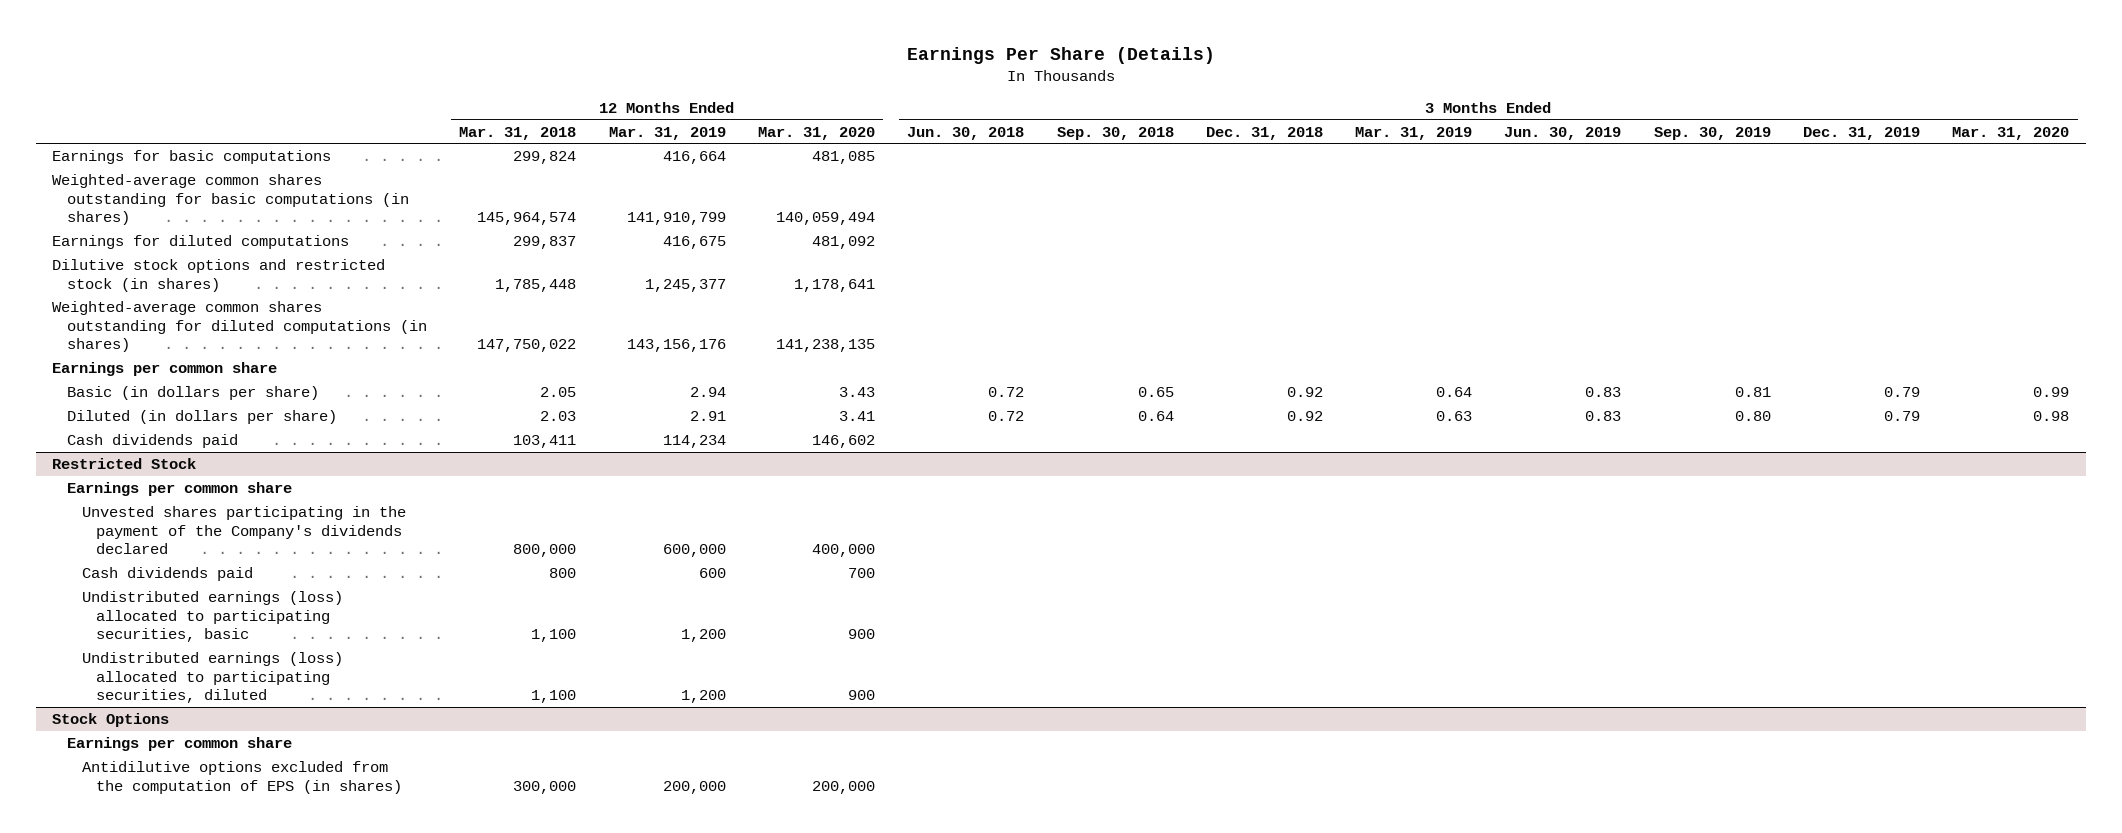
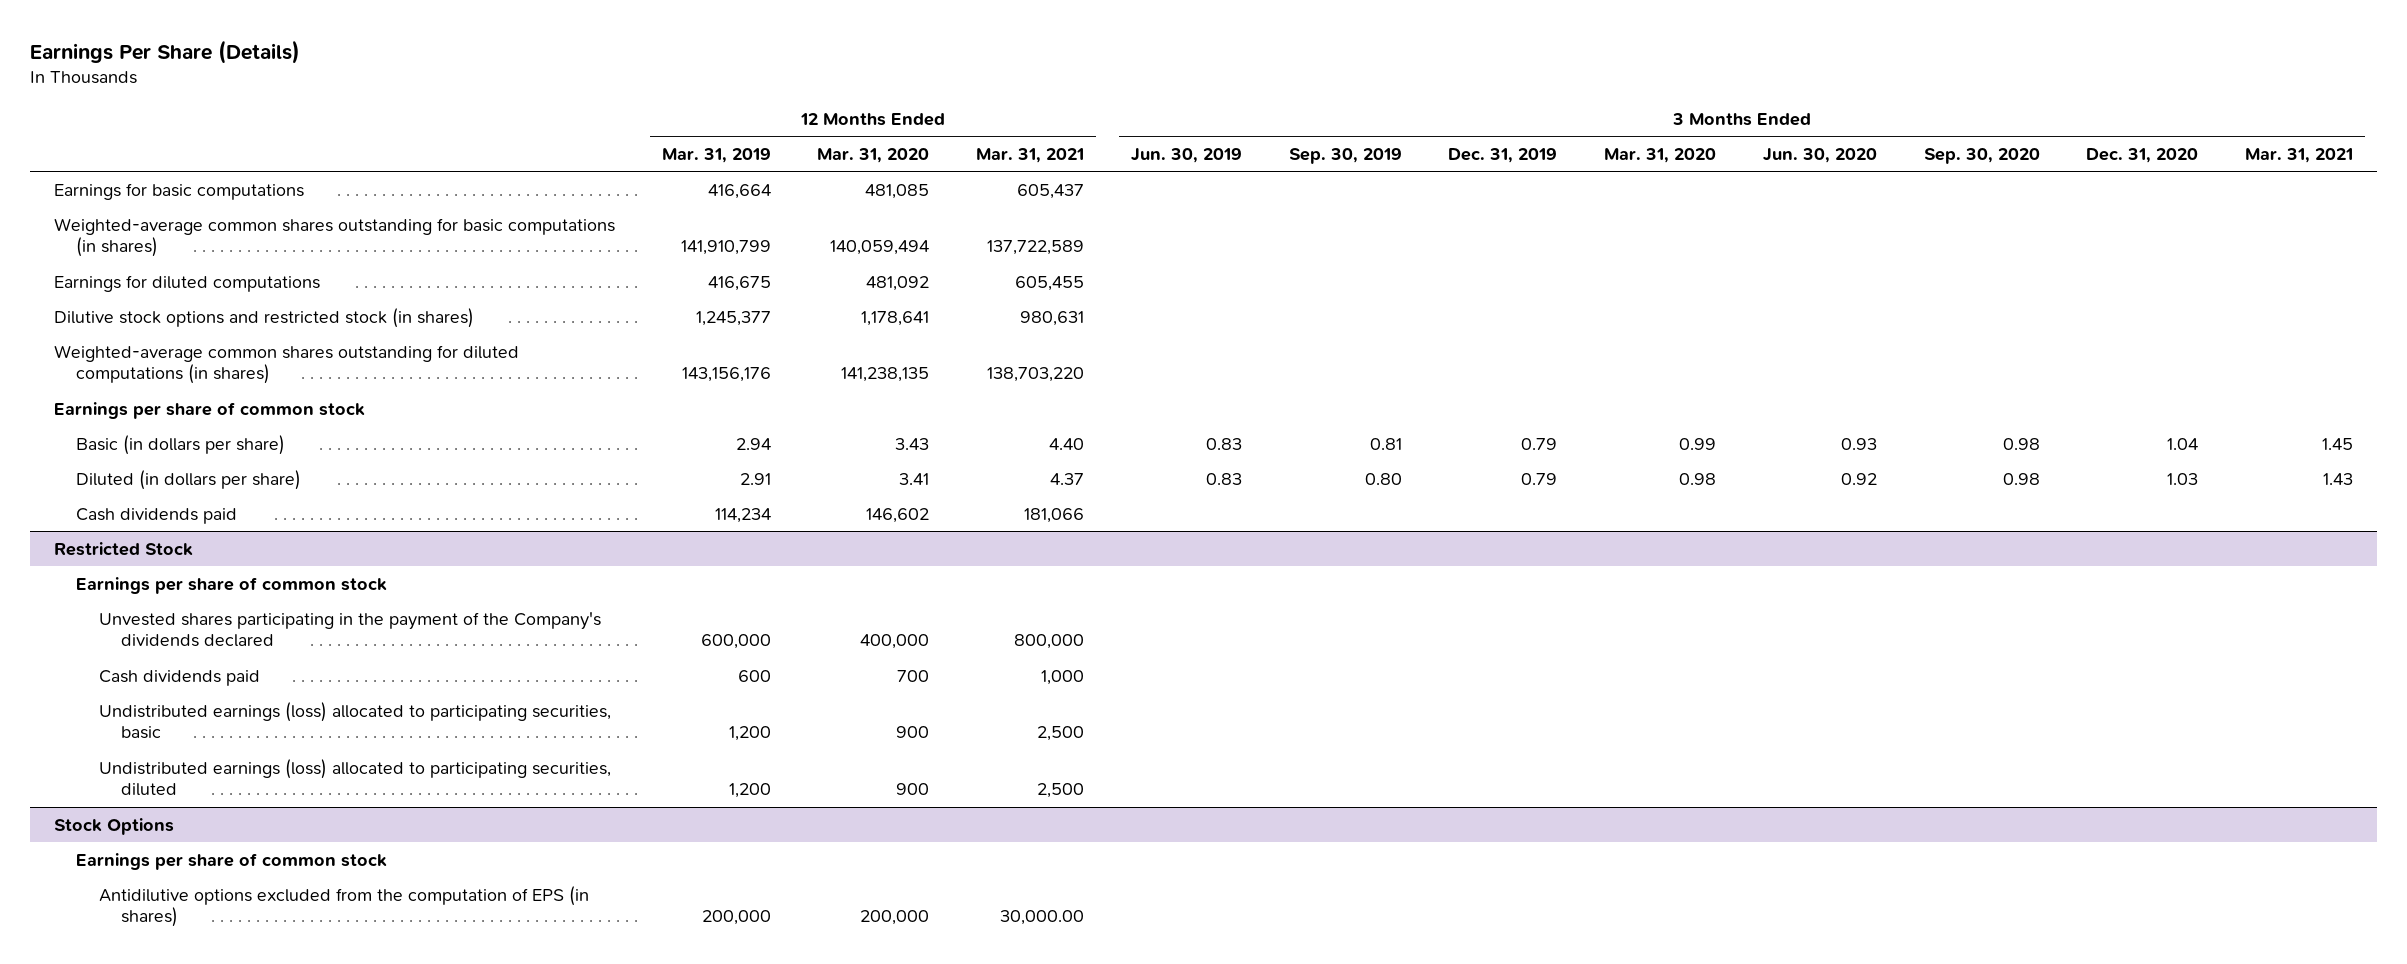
[459,126,577,140] Mar. 31, 2018 -> none
[907,126,1025,140] Jun. 30, 2018 -> none
[1056,126,1174,140] Sep. 30, 2018 -> none
[1205,126,1323,140] Dec. 31, 2018 -> none
[1355,126,1473,140] Mar. 31, 2019 -> none
none -> [976,148,1085,164] Mar. 31, 2021
none -> [1762,148,1877,164] Jun. 30, 2020
none -> [1923,148,2040,165] Sep. 30, 2020
none -> [2086,148,2199,164] Dec. 31, 2020
none -> [2245,148,2354,164] Mar. 31, 2021
[52,361,278,376] Earnings per common share -> [53,401,365,419] Earnings per share of common stock
[67,481,293,496] Earnings per common share -> [76,576,388,594] Earnings per share of common stock
[67,736,293,751] Earnings per common share -> [76,852,388,870] Earnings per share of common stock

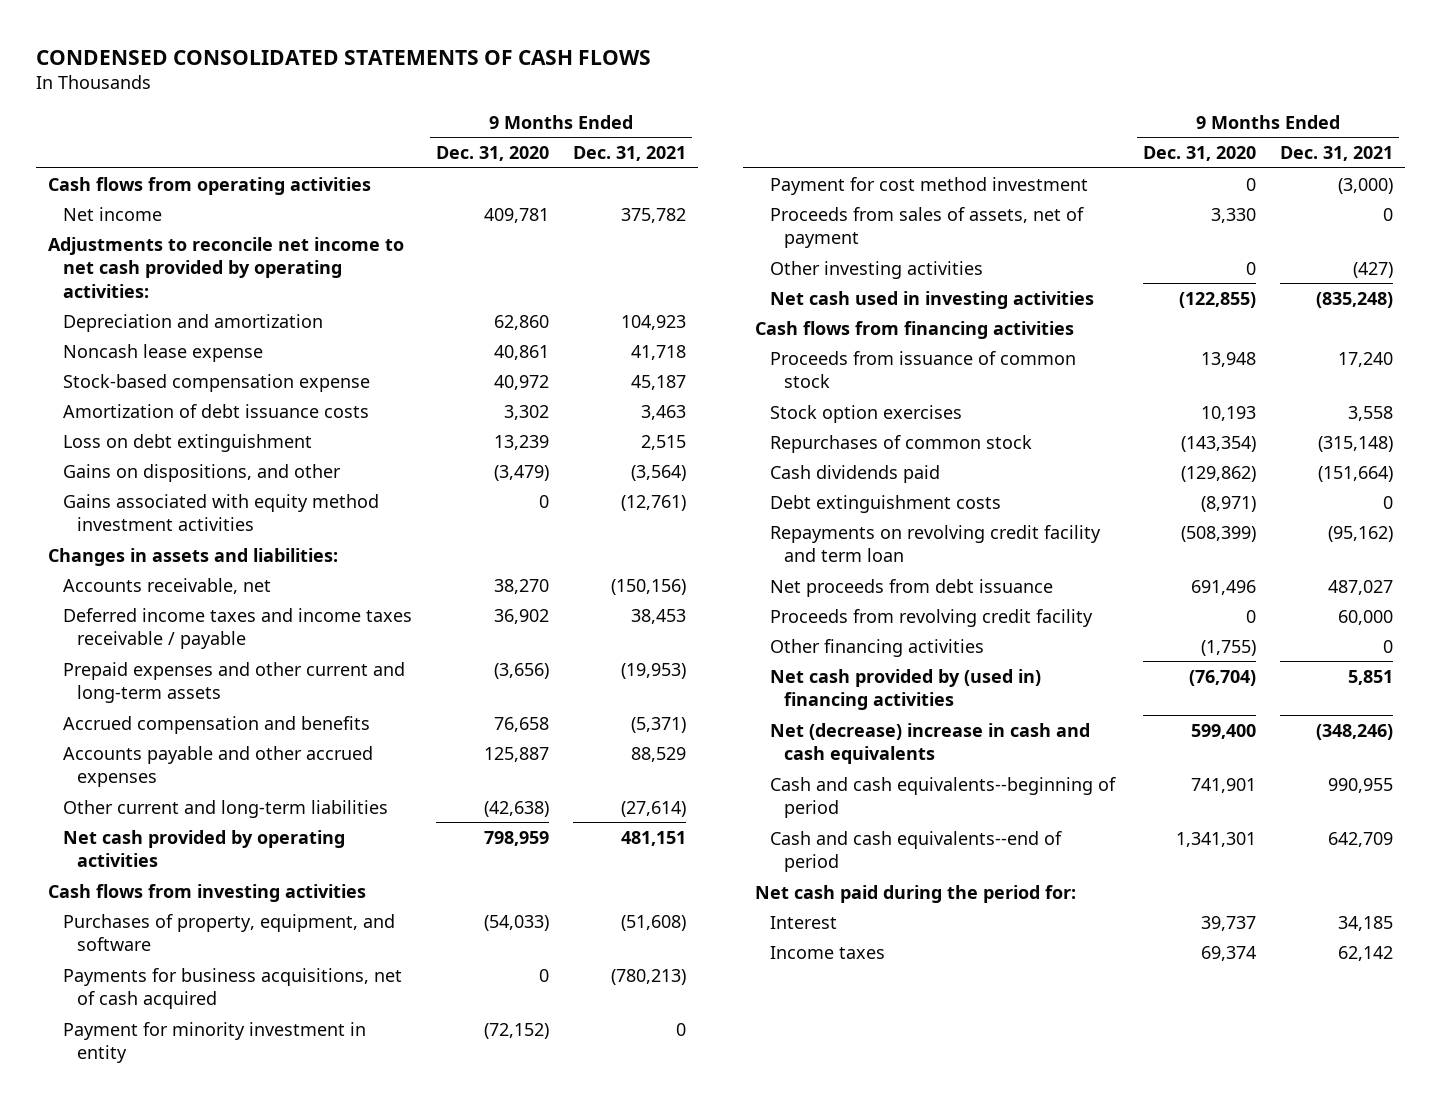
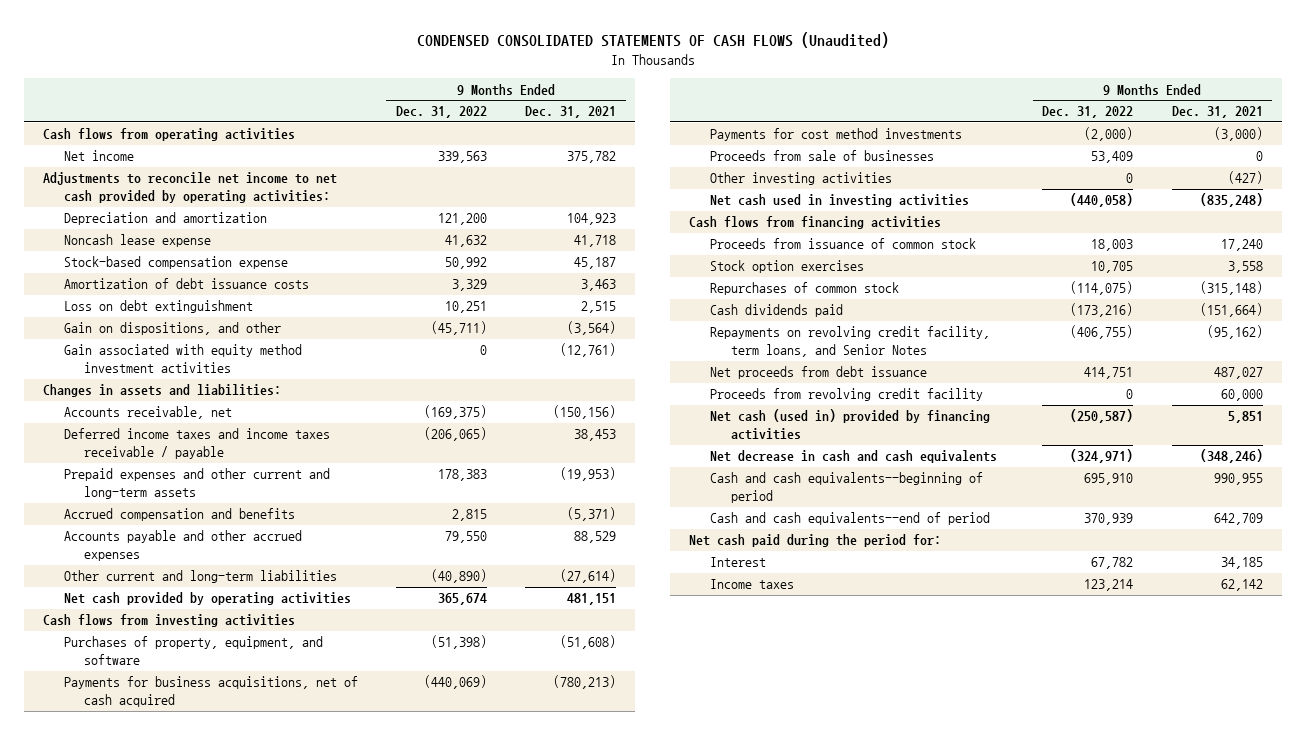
[36,49,652,65] CONDENSED CONSOLIDATED STATEMENTS OF CASH FLOWS -> [416,32,889,49] CONDENSED CONSOLIDATED STATEMENTS OF CASH FLOWS (Unaudited)
[435,146,549,162] Dec. 31, 2020 -> none
none -> [395,106,487,119] Dec. 31, 2022
[62,463,341,482] Gains on dispositions, and other -> [63,322,281,336] Gain on dispositions, and other
[62,493,379,532] Gains associated with equity method investment activities -> [63,344,302,374] Gain associated with equity method investment activities
[62,1021,366,1064] Payment for minority investment in entity -> none
[769,206,1084,249] Proceeds from sales of assets, net of payment -> none
[769,176,1088,195] Payment for cost method investment -> [710,128,963,142] Payments for cost method investments
none -> [710,150,935,162] Proceeds from sale of businesses
[769,494,1001,513] Debt extinguishment costs -> none
[769,524,1101,563] Repayments on revolving credit facility and term loan -> [710,326,991,358] Repayments on revolving credit facility, term loans, and Senior Notes
[769,638,984,657] Other financing activities -> none
[769,668,1041,711] Net cash provided by (used in) financing activities -> [710,409,991,441] Net cash (used in) provided by financing activities
[769,722,1090,765] Net (decrease) increase in cash and cash equivalents -> [710,450,998,464] Net decrease in cash and cash equivalents

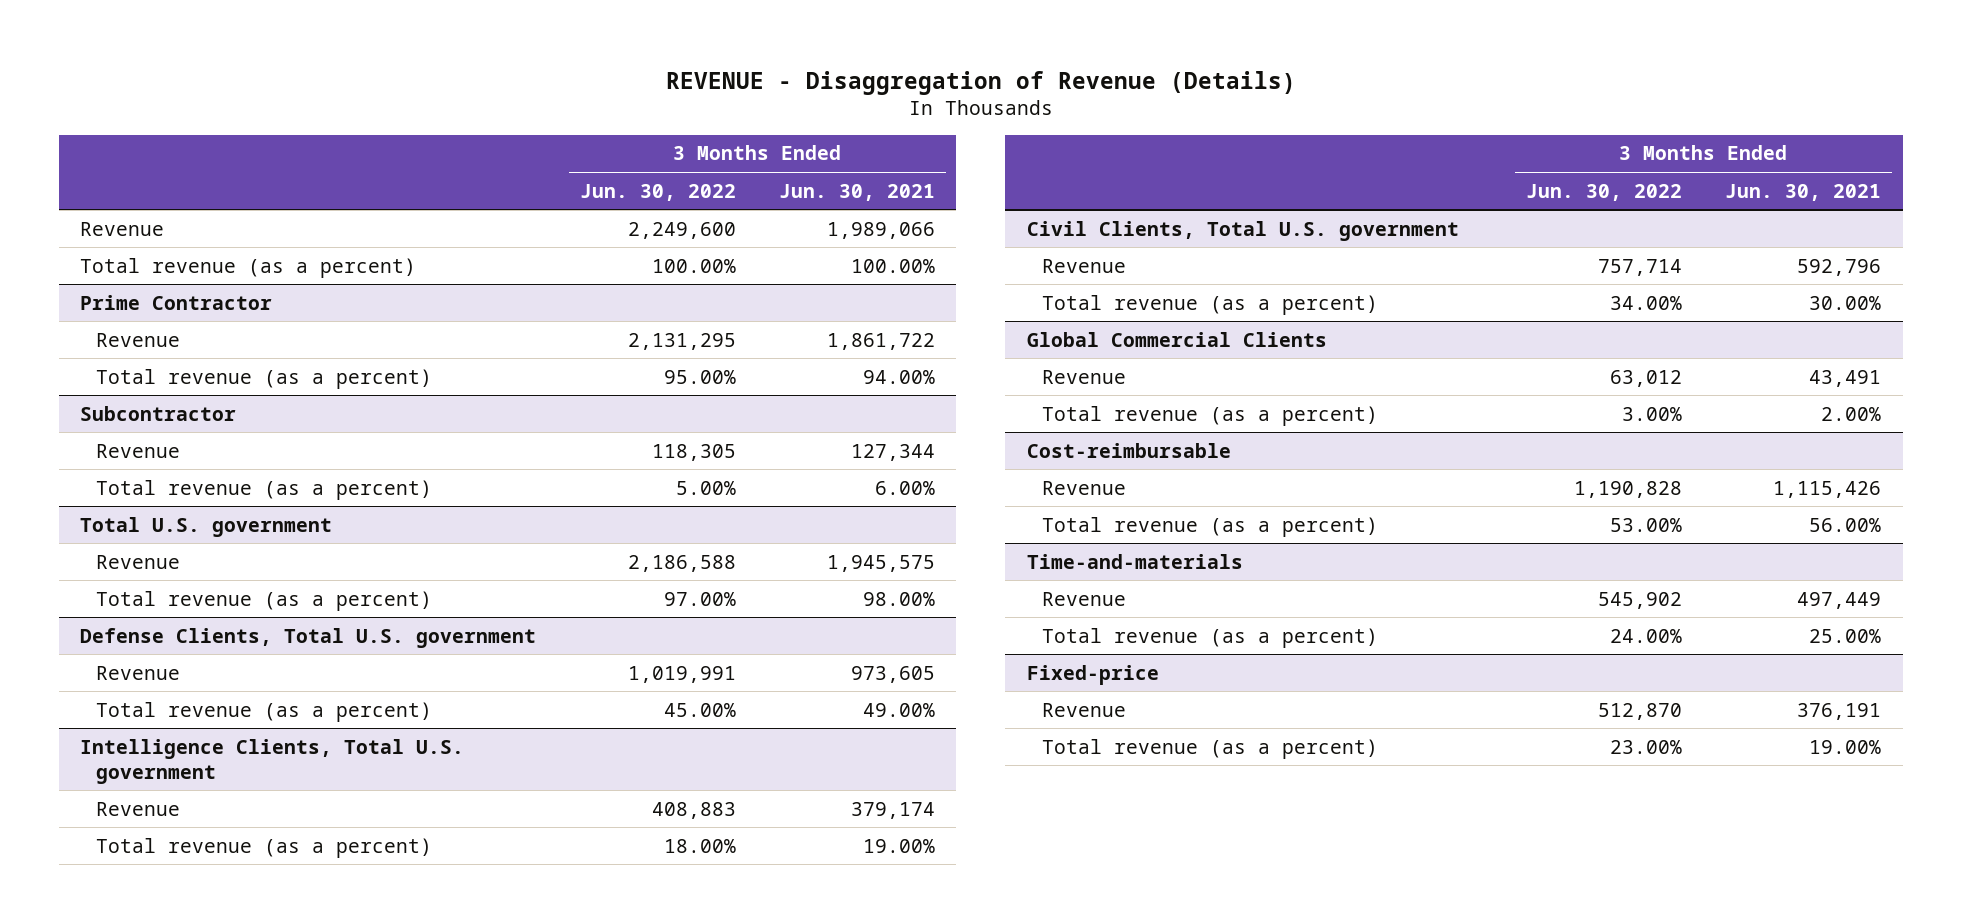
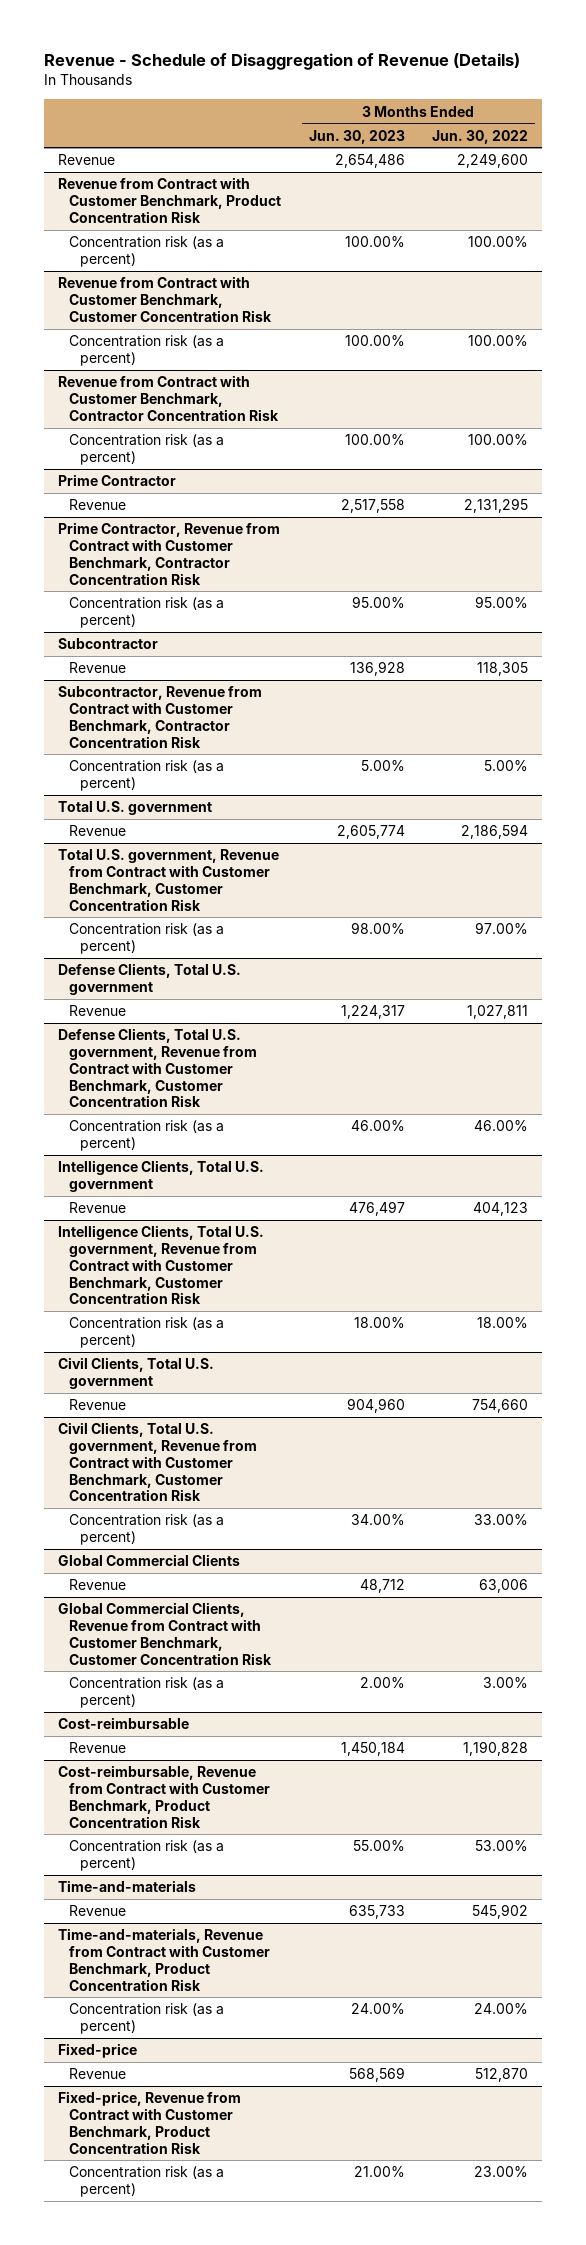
[665,71,1296,96] REVENUE - Disaggregation of Revenue (Details) -> [44,53,521,71] Revenue - Schedule of Disaggregation of Revenue (Details)
[778,183,935,201] Jun. 30, 2021 -> none
none -> [308,129,405,144] Jun. 30, 2023
[80,257,417,278] Total revenue (as a percent) -> none
none -> [57,177,281,223] Revenue from Contract with Customer Benchmark, Product Concentration Risk
none -> [68,236,224,267] Concentration risk (as a percent)
none -> [57,276,272,322] Revenue from Contract with Customer Benchmark, Customer Concentration Risk
none -> [68,335,224,366] Concentration risk (as a percent)
none -> [57,375,279,421] Revenue from Contract with Customer Benchmark, Contractor Concentration Risk
none -> [68,434,224,465] Concentration risk (as a percent)
[95,368,432,389] Total revenue (as a percent) -> none
none -> [57,522,280,585] Prime Contractor, Revenue from Contract with Customer Benchmark, Contractor Concentration Risk
none -> [68,597,224,628] Concentration risk (as a percent)
[95,479,432,500] Total revenue (as a percent) -> none
none -> [57,686,262,748] Subcontractor, Revenue from Contract with Customer Benchmark, Contractor Concentration Risk
none -> [68,760,224,791] Concentration risk (as a percent)
[95,590,432,611] Total revenue (as a percent) -> none
[627,554,736,572] 2,186,588 -> [461,824,529,840] 2,186,594
none -> [57,849,279,911] Total U.S. government, Revenue from Contract with Customer Benchmark, Customer Concentration Risk
none -> [68,923,224,954] Concentration risk (as a percent)
[95,701,432,722] Total revenue (as a percent) -> none
[627,665,736,683] 1,019,991 -> [467,1005,529,1020] 1,027,811
none -> [57,1028,257,1108] Defense Clients, Total U.S. government, Revenue from Contract with Customer Benchmark, Customer Concentration Risk
none -> [68,1120,224,1151] Concentration risk (as a percent)
[95,837,432,858] Total revenue (as a percent) -> none
[651,801,736,819] 408,883 -> [473,1202,529,1217] 404,123
none -> [57,1225,264,1305] Intelligence Clients, Total U.S. government, Revenue from Contract with Customer Benchmark, Customer Concentration Risk
none -> [68,1317,224,1348] Concentration risk (as a percent)
[1042,294,1379,315] Total revenue (as a percent) -> none
[1597,258,1682,276] 757,714 -> [472,1399,529,1414] 754,660
none -> [57,1422,257,1502] Civil Clients, Total U.S. government, Revenue from Contract with Customer Benchmark, Customer Concentration Risk
none -> [68,1514,224,1545] Concentration risk (as a percent)
[1042,405,1379,426] Total revenue (as a percent) -> none
[1609,369,1682,387] 63,012 -> [479,1579,529,1594] 63,006
none -> [57,1602,272,1665] Global Commercial Clients, Revenue from Contract with Customer Benchmark, Customer Concentration Risk
none -> [68,1677,224,1708] Concentration risk (as a percent)
[1042,516,1379,537] Total revenue (as a percent) -> none
none -> [57,1765,270,1828] Cost-reimbursable, Revenue from Contract with Customer Benchmark, Product Concentration Risk
none -> [68,1840,224,1871] Concentration risk (as a percent)
[1042,627,1379,648] Total revenue (as a percent) -> none
none -> [57,1928,270,1991] Time-and-materials, Revenue from Contract with Customer Benchmark, Product Concentration Risk
none -> [68,2003,224,2034] Concentration risk (as a percent)
[1042,738,1379,759] Total revenue (as a percent) -> none
none -> [57,2091,241,2154] Fixed-price, Revenue from Contract with Customer Benchmark, Product Concentration Risk
none -> [68,2166,224,2197] Concentration risk (as a percent)

